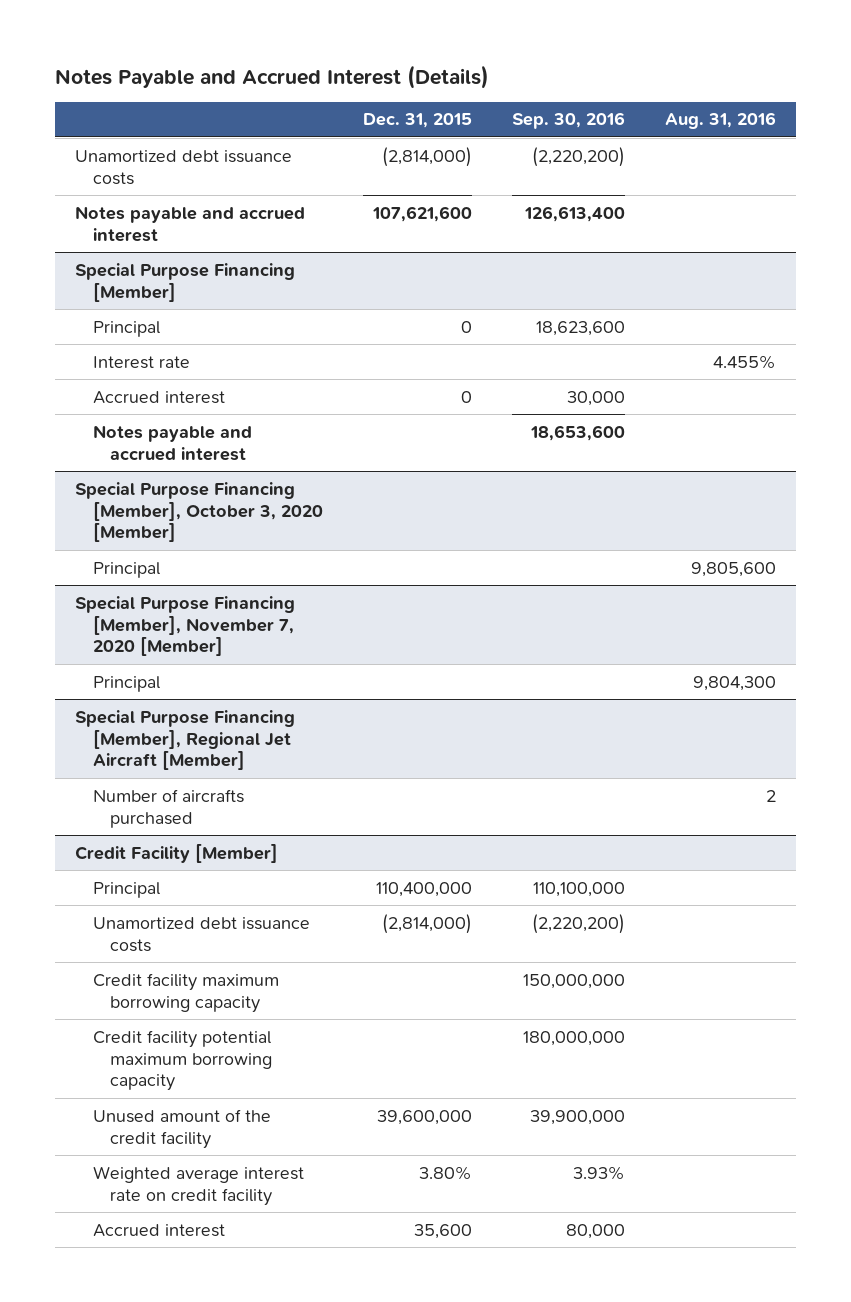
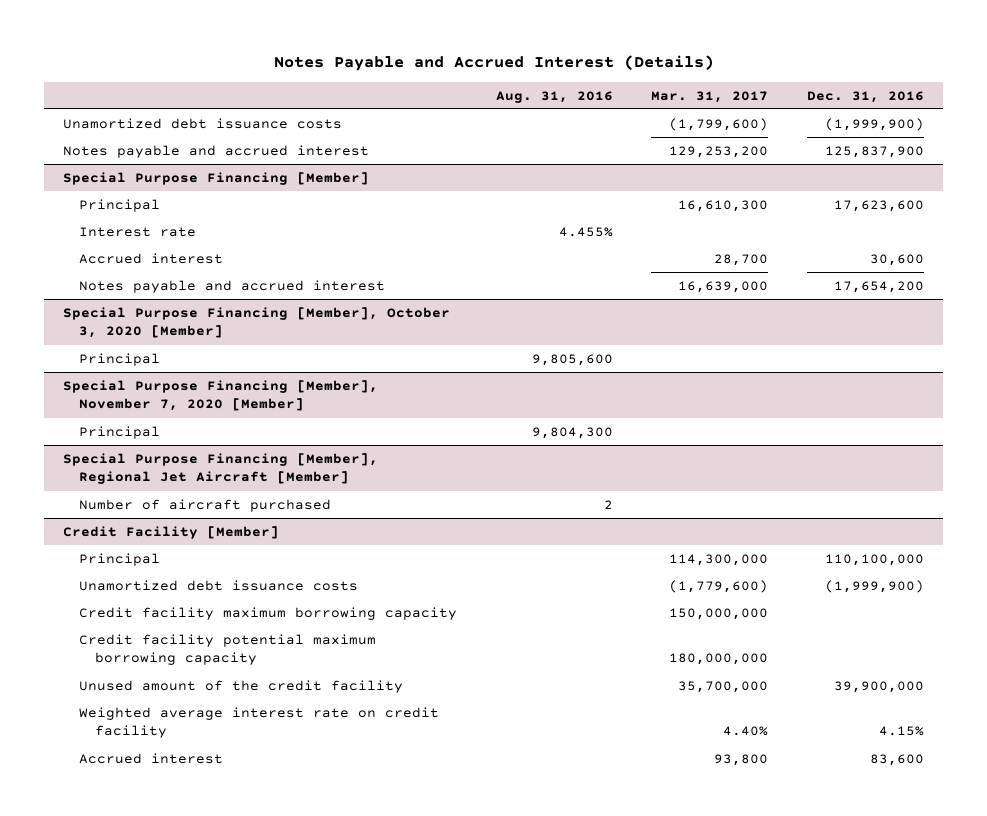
[362,113,472,129] Dec. 31, 2015 -> none
[511,112,625,130] Sep. 30, 2016 -> none
none -> [651,90,769,103] Mar. 31, 2017
none -> [807,90,925,103] Dec. 31, 2016
[92,788,244,828] Number of aircrafts purchased -> [79,498,332,512] Number of aircraft purchased

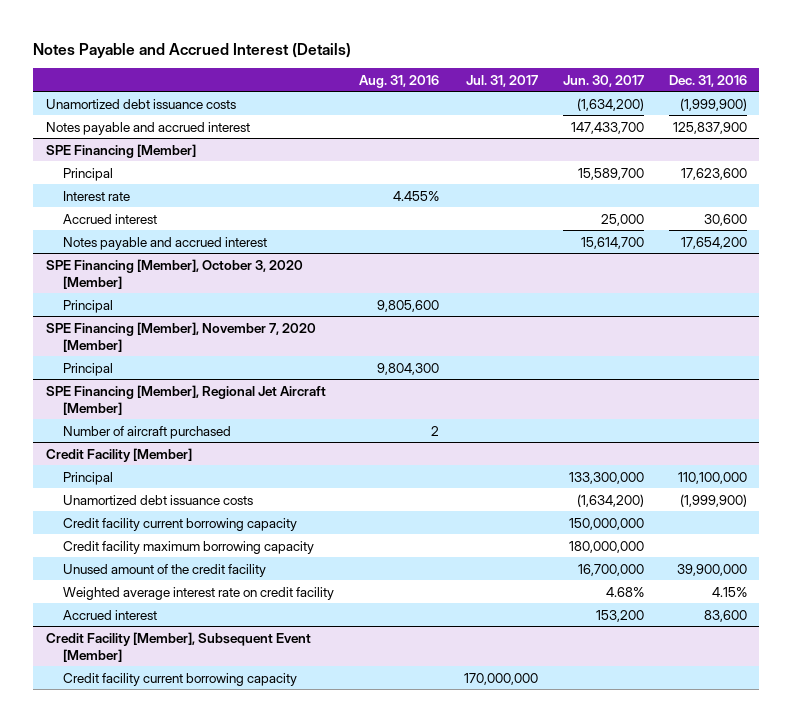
[651,90,769,103] Mar. 31, 2017 -> none
none -> [466,74,539,87] Jul. 31, 2017
none -> [562,74,644,87] Jun. 30, 2017
[63,171,370,185] Special Purpose Financing [Member] -> [45,143,196,158] SPE Financing [Member]
[63,306,451,339] Special Purpose Financing [Member], October 3, 2020 [Member] -> [45,258,303,289] SPE Financing [Member], October 3, 2020 [Member]
[63,379,379,412] Special Purpose Financing [Member], November 7, 2020 [Member] -> [45,321,316,352] SPE Financing [Member], November 7, 2020 [Member]
[63,452,379,485] Special Purpose Financing [Member], Regional Jet Aircraft [Member] -> [45,384,326,415] SPE Financing [Member], Regional Jet Aircraft [Member]
none -> [63,517,298,531] Credit facility current borrowing capacity
[79,633,377,666] Credit facility potential maximum borrowing capacity -> none
none -> [45,631,311,662] Credit Facility [Member], Subsequent Event [Member]
none -> [63,672,298,686] Credit facility current borrowing capacity

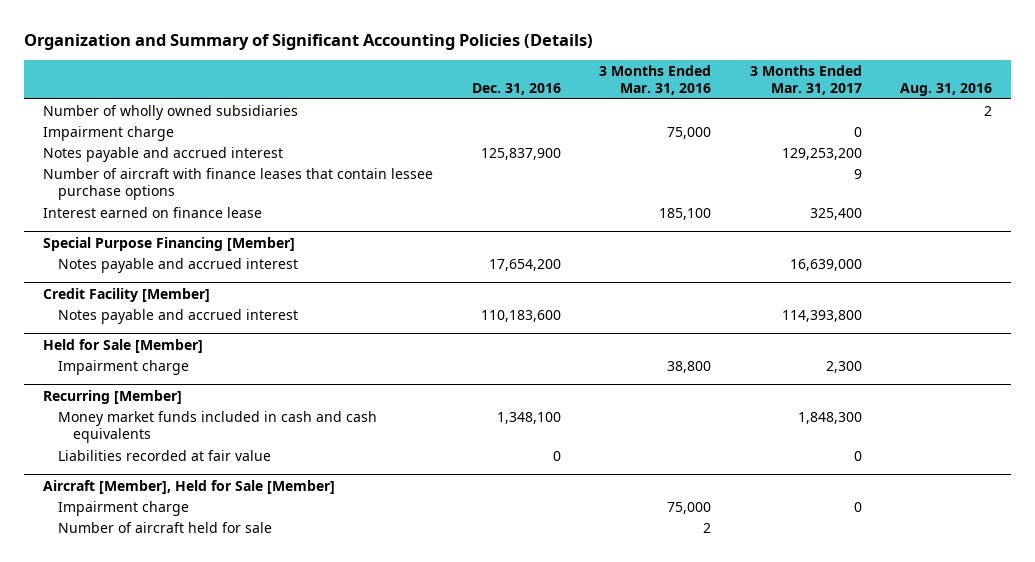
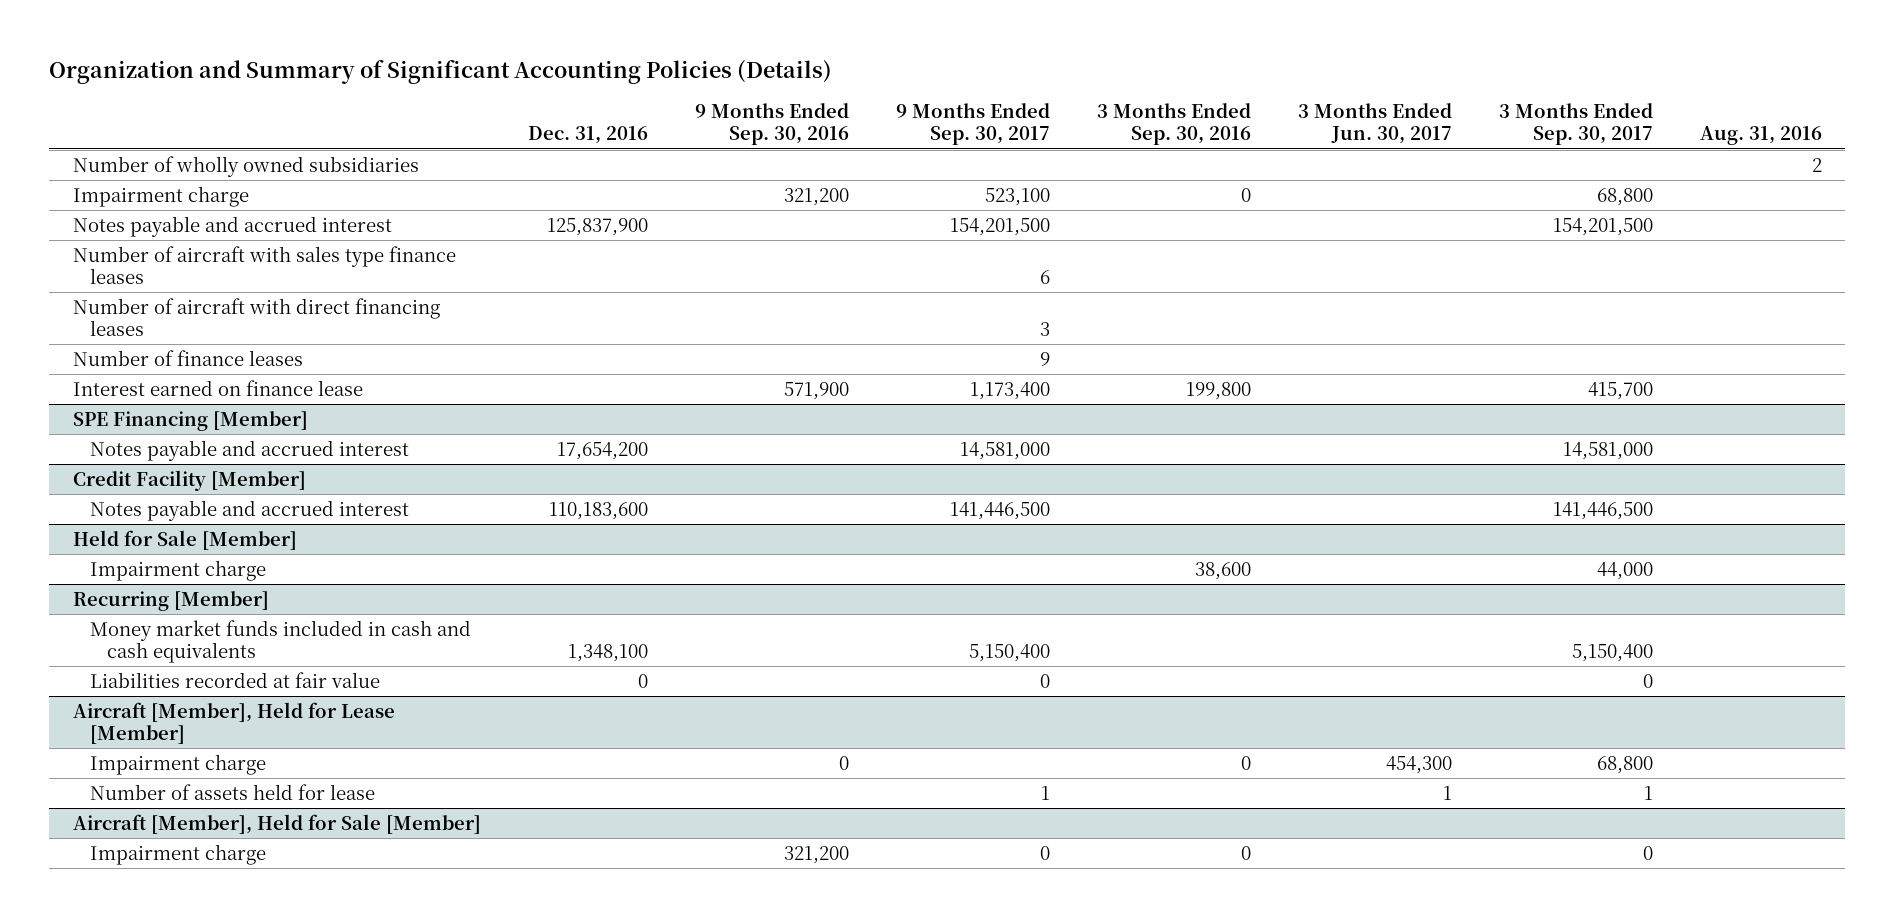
[599,64,712,96] 3 Months Ended Mar. 31, 2016 -> none
[749,64,862,96] 3 Months Ended Mar. 31, 2017 -> none
none -> [694,103,849,146] 9 Months Ended Sep. 30, 2016
none -> [895,103,1050,146] 9 Months Ended Sep. 30, 2017
none -> [1096,103,1251,146] 3 Months Ended Sep. 30, 2016
none -> [1297,103,1452,145] 3 Months Ended Jun. 30, 2017
none -> [1498,103,1653,146] 3 Months Ended Sep. 30, 2017
[43,167,434,201] Number of aircraft with finance leases that contain lessee purchase options -> [72,245,456,284] Number of aircraft with sales type finance leases
none -> [72,297,440,336] Number of aircraft with direct financing leases
none -> [72,349,303,366] Number of finance leases
[43,236,296,251] Special Purpose Financing [Member] -> [72,410,308,431] SPE Financing [Member]
none -> [72,701,395,744] Aircraft [Member], Held for Lease [Member]
none -> [90,753,267,775] Impairment charge
none -> [90,783,376,800] Number of assets held for lease
[58,521,273,533] Number of aircraft held for sale -> none

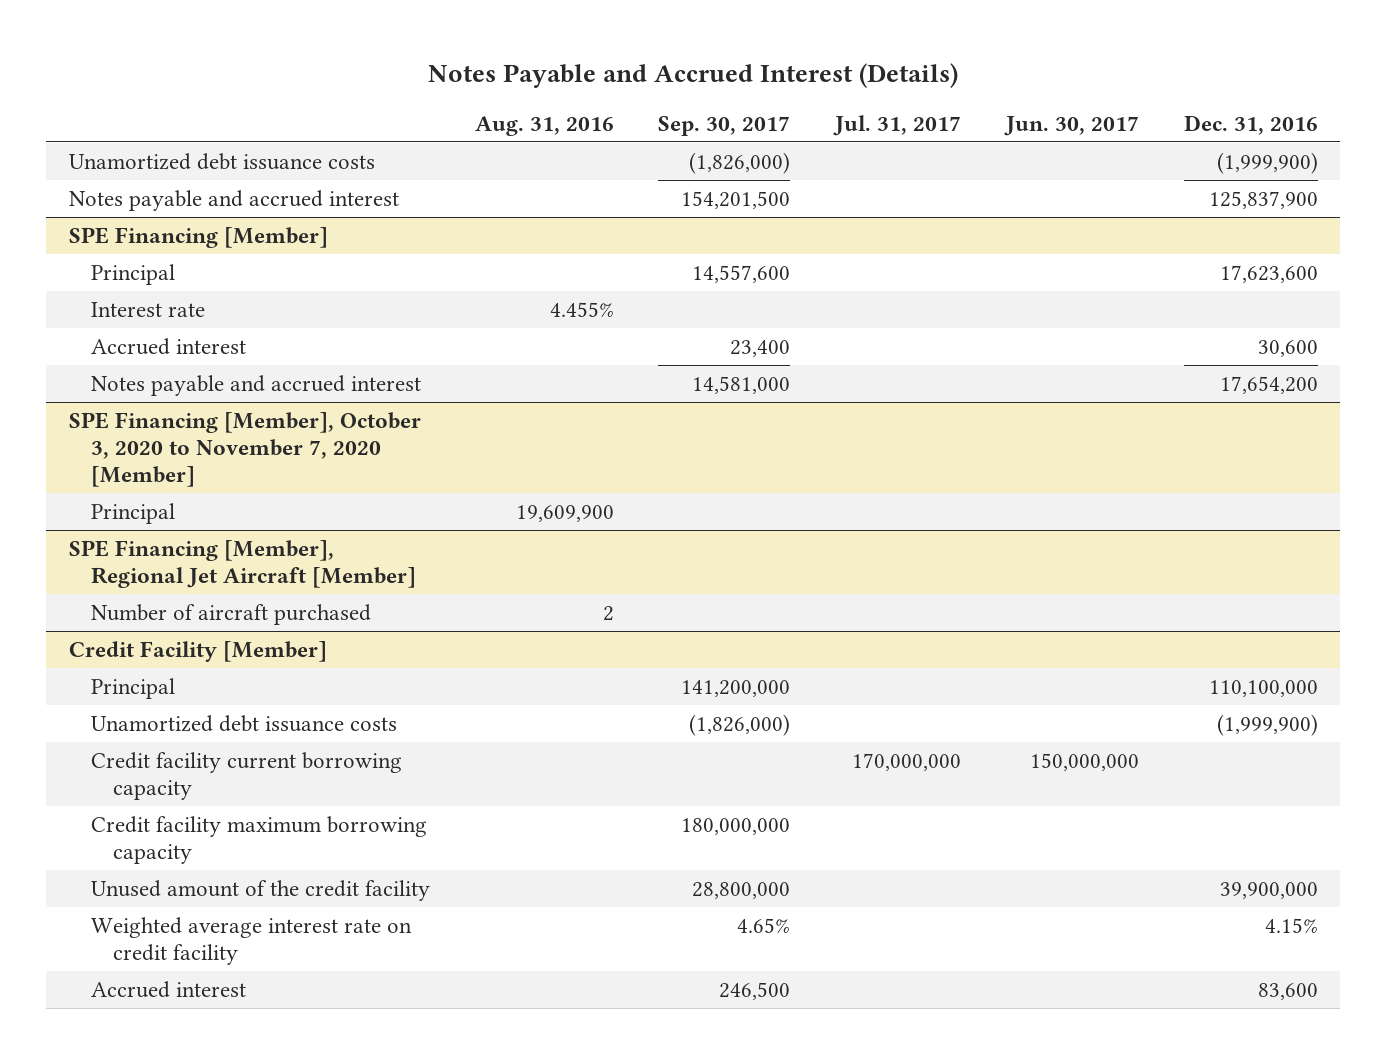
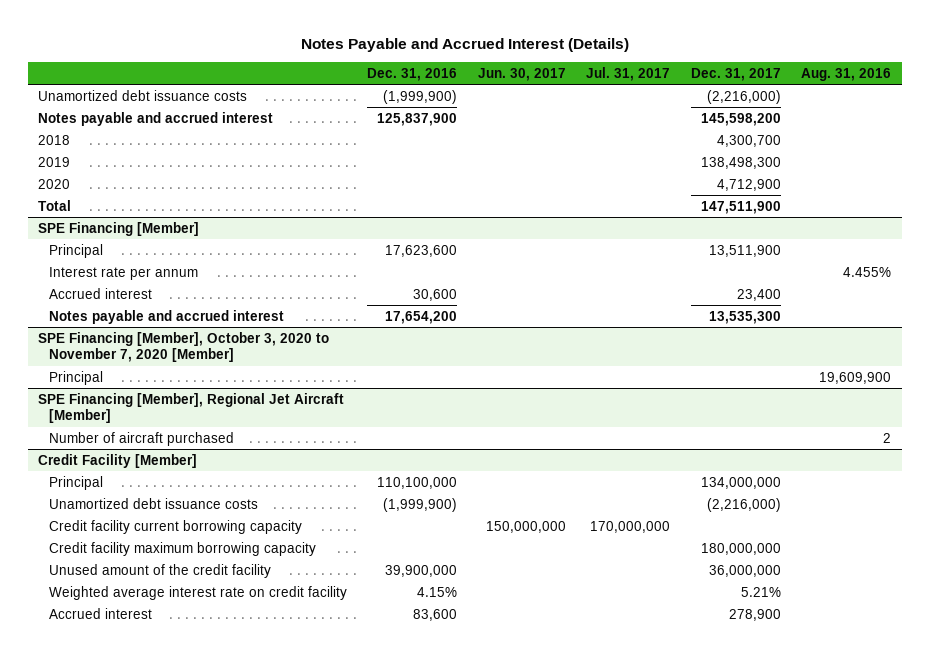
[658,115,791,136] Sep. 30, 2017 -> none
none -> [690,67,781,81] Dec. 31, 2017
none -> [38,134,71,145] 2018
none -> [38,156,71,167] 2019
none -> [38,178,71,189] 2020
none -> [38,199,72,211] Total
[90,301,205,317] Interest rate -> [48,266,198,280] Interest rate per annum

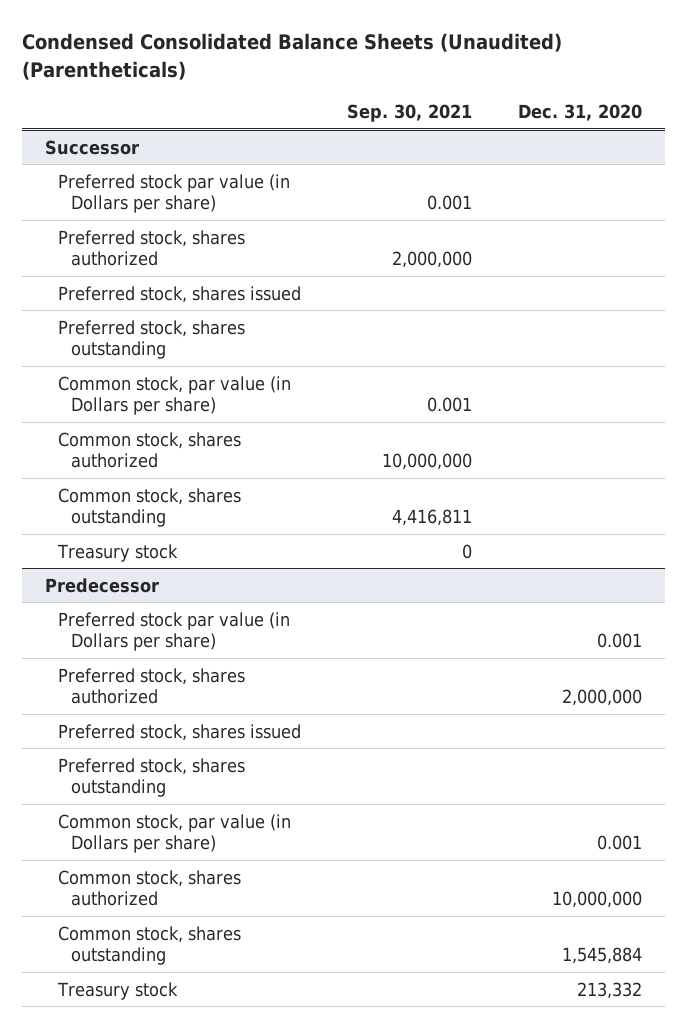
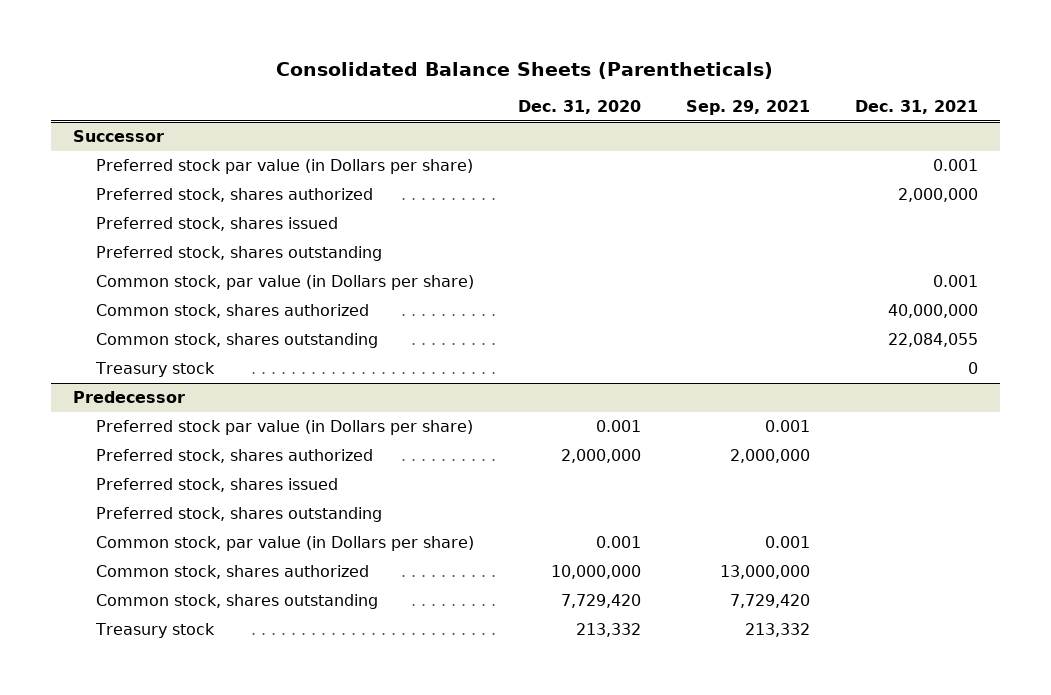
[22,33,563,80] Condensed Consolidated Balance Sheets (Unaudited) (Parentheticals) -> [276,61,774,79] Consolidated Balance Sheets (Parentheticals)
[347,103,473,122] Sep. 30, 2021 -> none
none -> [685,100,810,116] Sep. 29, 2021
none -> [854,100,978,115] Dec. 31, 2021
[562,947,643,965] 1,545,884 -> [561,594,642,609] 7,729,420

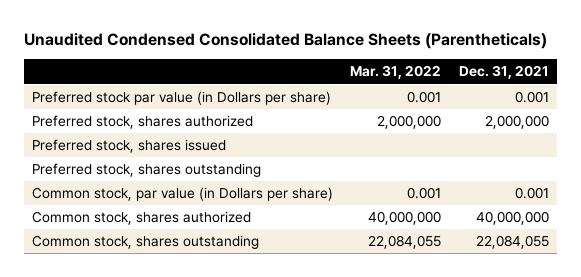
[276,61,774,79] Consolidated Balance Sheets (Parentheticals) -> [23,33,547,50] Unaudited Condensed Consolidated Balance Sheets (Parentheticals)
[518,100,642,115] Dec. 31, 2020 -> none
[685,100,810,116] Sep. 29, 2021 -> none
none -> [350,65,442,80] Mar. 31, 2022
[73,130,165,143] Successor -> none
[94,362,215,378] Treasury stock -> none
[73,391,186,404] Predecessor -> none
[95,420,473,436] Preferred stock par value (in Dollars per share) -> none
[95,449,373,464] Preferred stock, shares authorized -> none
[95,478,338,493] Preferred stock, shares issued -> none
[95,507,382,523] Preferred stock, shares outstanding -> none
[95,536,474,552] Common stock, par value (in Dollars per share) -> none
[95,565,369,580] Common stock, shares authorized -> none
[95,594,378,610] Common stock, shares outstanding -> none
[94,623,215,639] Treasury stock -> none

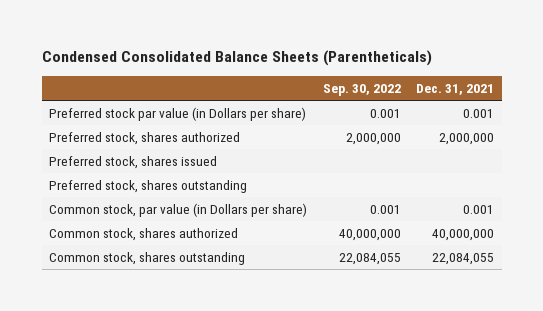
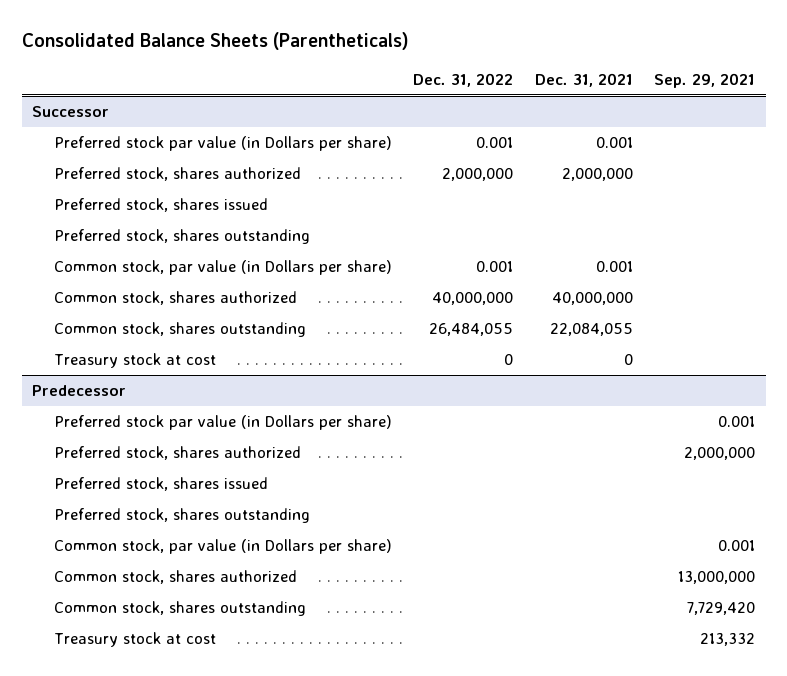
[41,50,432,67] Condensed Consolidated Balance Sheets (Parentheticals) -> [21,32,409,51] Consolidated Balance Sheets (Parentheticals)
[322,83,401,96] Sep. 30, 2022 -> none
none -> [413,73,514,88] Dec. 31, 2022
none -> [653,73,755,89] Sep. 29, 2021
none -> [32,106,110,118] Successor
none -> [54,353,217,369] Treasury stock at cost
none -> [32,385,127,397] Predecessor
none -> [54,415,393,431] Preferred stock par value (in Dollars per share)
none -> [54,446,302,461] Preferred stock, shares authorized
none -> [54,477,269,492] Preferred stock, shares issued
none -> [54,508,311,524] Preferred stock, shares outstanding
none -> [54,539,393,555] Common stock, par value (in Dollars per share)
none -> [54,570,298,585] Common stock, shares authorized
none -> [54,601,307,617] Common stock, shares outstanding
none -> [54,632,217,648] Treasury stock at cost

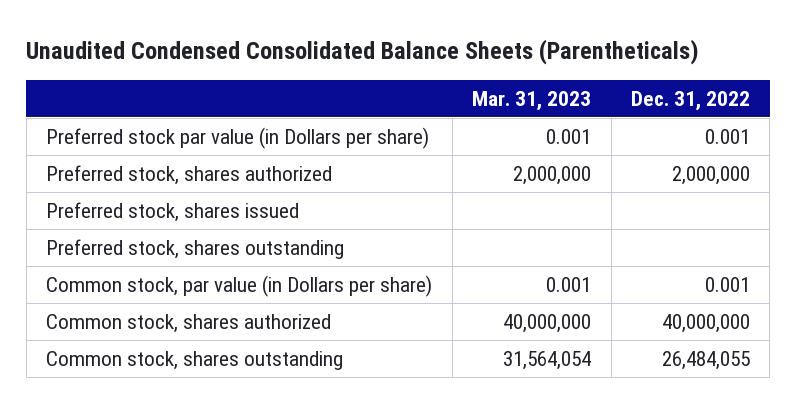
[21,32,409,51] Consolidated Balance Sheets (Parentheticals) -> [26,38,700,65] Unaudited Condensed Consolidated Balance Sheets (Parentheticals)
[534,73,633,88] Dec. 31, 2021 -> none
[653,73,755,89] Sep. 29, 2021 -> none
none -> [472,90,592,111] Mar. 31, 2023
[32,106,110,118] Successor -> none
[54,353,217,369] Treasury stock at cost -> none
[32,385,127,397] Predecessor -> none
[54,415,393,431] Preferred stock par value (in Dollars per share) -> none
[54,446,302,461] Preferred stock, shares authorized -> none
[54,477,269,492] Preferred stock, shares issued -> none
[54,508,311,524] Preferred stock, shares outstanding -> none
[54,539,393,555] Common stock, par value (in Dollars per share) -> none
[54,570,298,585] Common stock, shares authorized -> none
[54,601,307,617] Common stock, shares outstanding -> none
[54,632,217,648] Treasury stock at cost -> none

